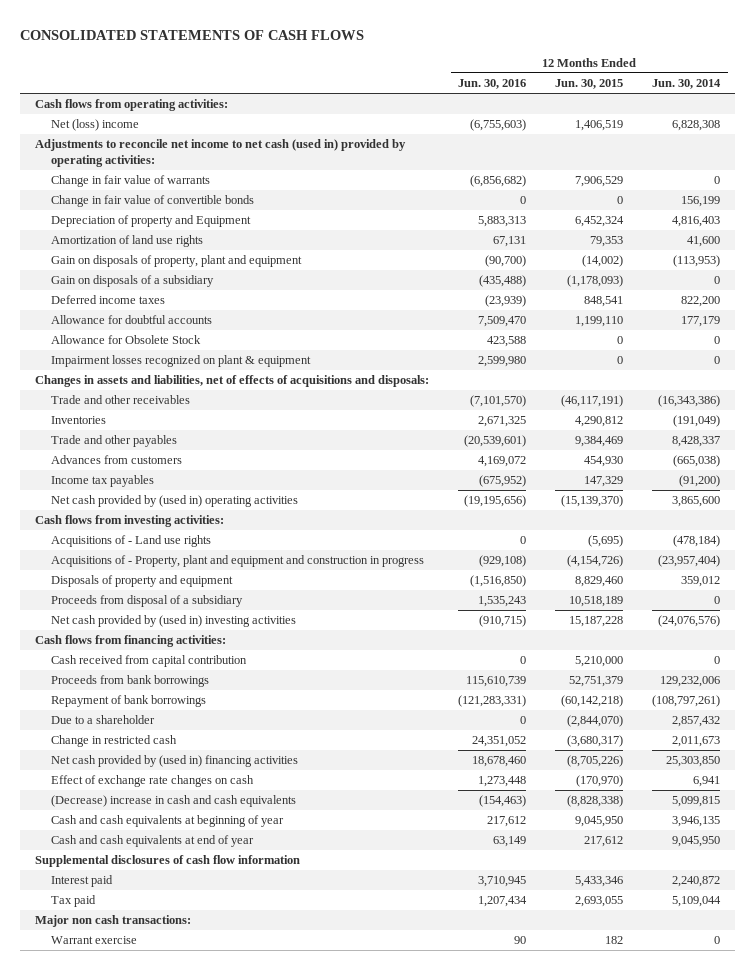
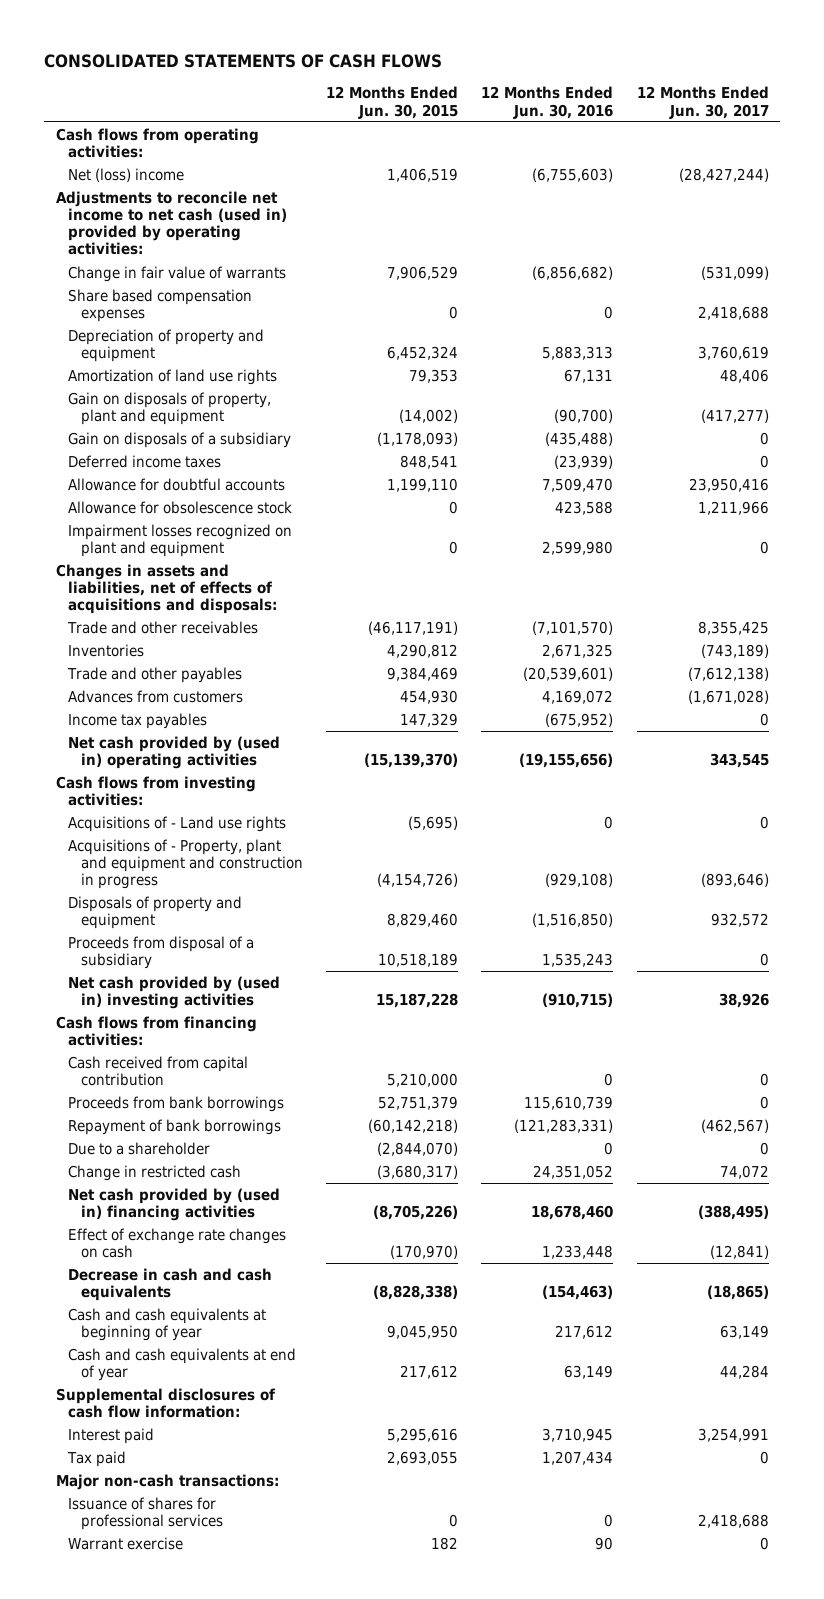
[652,79,722,90] Jun. 30, 2014 -> none
none -> [636,86,769,119] 12 Months Ended Jun. 30, 2017
[51,195,255,208] Change in fair value of convertible bonds -> none
none -> [68,289,253,323] Share based compensation expenses
[51,215,252,228] Depreciation of property and Equipment -> [68,329,265,363] Depreciation of property and equipment
[51,335,202,345] Allowance for Obsolete Stock -> [68,501,293,515] Allowance for obsolescence stock
[51,355,312,368] Impairment losses recognized on plant & equipment -> [68,524,293,558] Impairment losses recognized on plant and equipment
[463,495,526,508] (19,195,656) -> [519,753,614,769] (19,155,656)
[477,776,526,788] 1,273,448 -> [542,1245,614,1260] 1,233,448
[51,795,297,808] (Decrease) increase in cash and cash equivalents -> [68,1268,273,1302] Decrease in cash and cash equivalents
[34,855,300,868] Supplemental disclosures of cash flow information -> [55,1388,275,1419] Supplemental disclosures of cash flow information:
[575,876,624,888] 5,433,346 -> [387,1428,459,1443] 5,295,616
[34,915,191,928] Major non cash transactions: -> [55,1474,279,1491] Major non-cash transactions:
none -> [68,1497,223,1531] Issuance of shares for professional services

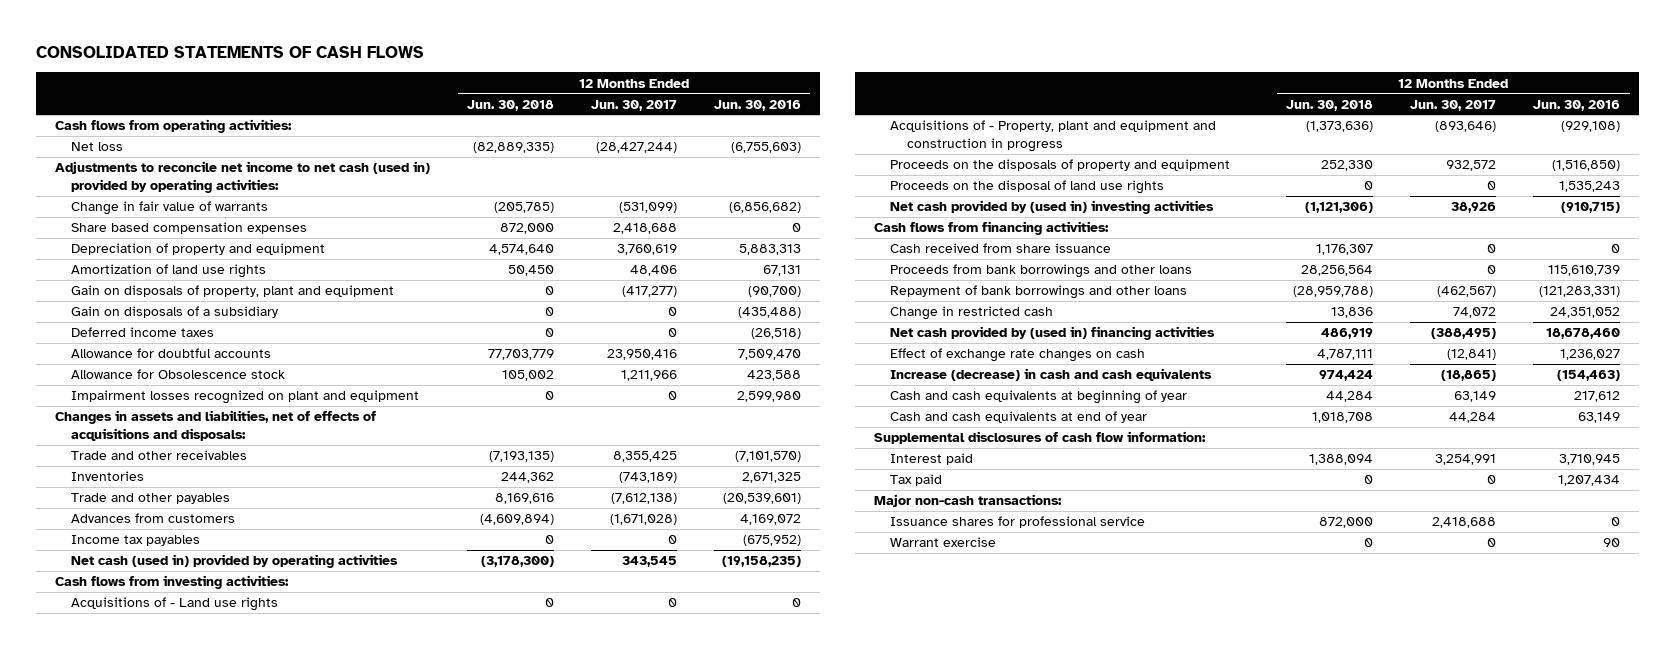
[326,86,459,119] 12 Months Ended Jun. 30, 2015 -> none
none -> [466,99,554,111] Jun. 30, 2018
[68,168,185,183] Net (loss) income -> [71,142,124,152] Net loss
[554,455,614,470] (23,939) -> [751,328,802,340] (26,518)
[68,501,293,515] Allowance for obsolescence stock -> [71,369,286,380] Allowance for Obsolescence stock
[68,736,281,770] Net cash provided by (used in) operating activities -> [71,554,399,569] Net cash (used in) provided by operating activities
[519,753,614,769] (19,155,656) -> [722,556,802,568] (19,158,235)
[68,896,243,930] Disposals of property and equipment -> [890,159,1231,172] Proceeds on the disposals of property and equipment
[68,936,255,970] Proceeds from disposal of a subsidiary -> [890,180,1165,195] Proceeds on the disposal of land use rights
[68,1142,211,1156] Due to a shareholder -> none
[68,1056,249,1087] Cash received from capital contribution -> [890,243,1112,254] Cash received from share issuance
[68,1096,285,1113] Proceeds from bank borrowings -> [890,264,1193,279] Proceeds from bank borrowings and other loans
[68,1119,282,1136] Repayment of bank borrowings -> [890,285,1188,300] Repayment of bank borrowings and other loans
[542,1245,614,1260] 1,233,448 -> [1560,349,1621,361] 1,236,027
[68,1268,273,1302] Decrease in cash and cash equivalents -> [890,368,1213,382] Increase (decrease) in cash and cash equivalents
[68,1497,223,1531] Issuance of shares for professional services -> [890,516,1146,529] Issuance shares for professional service

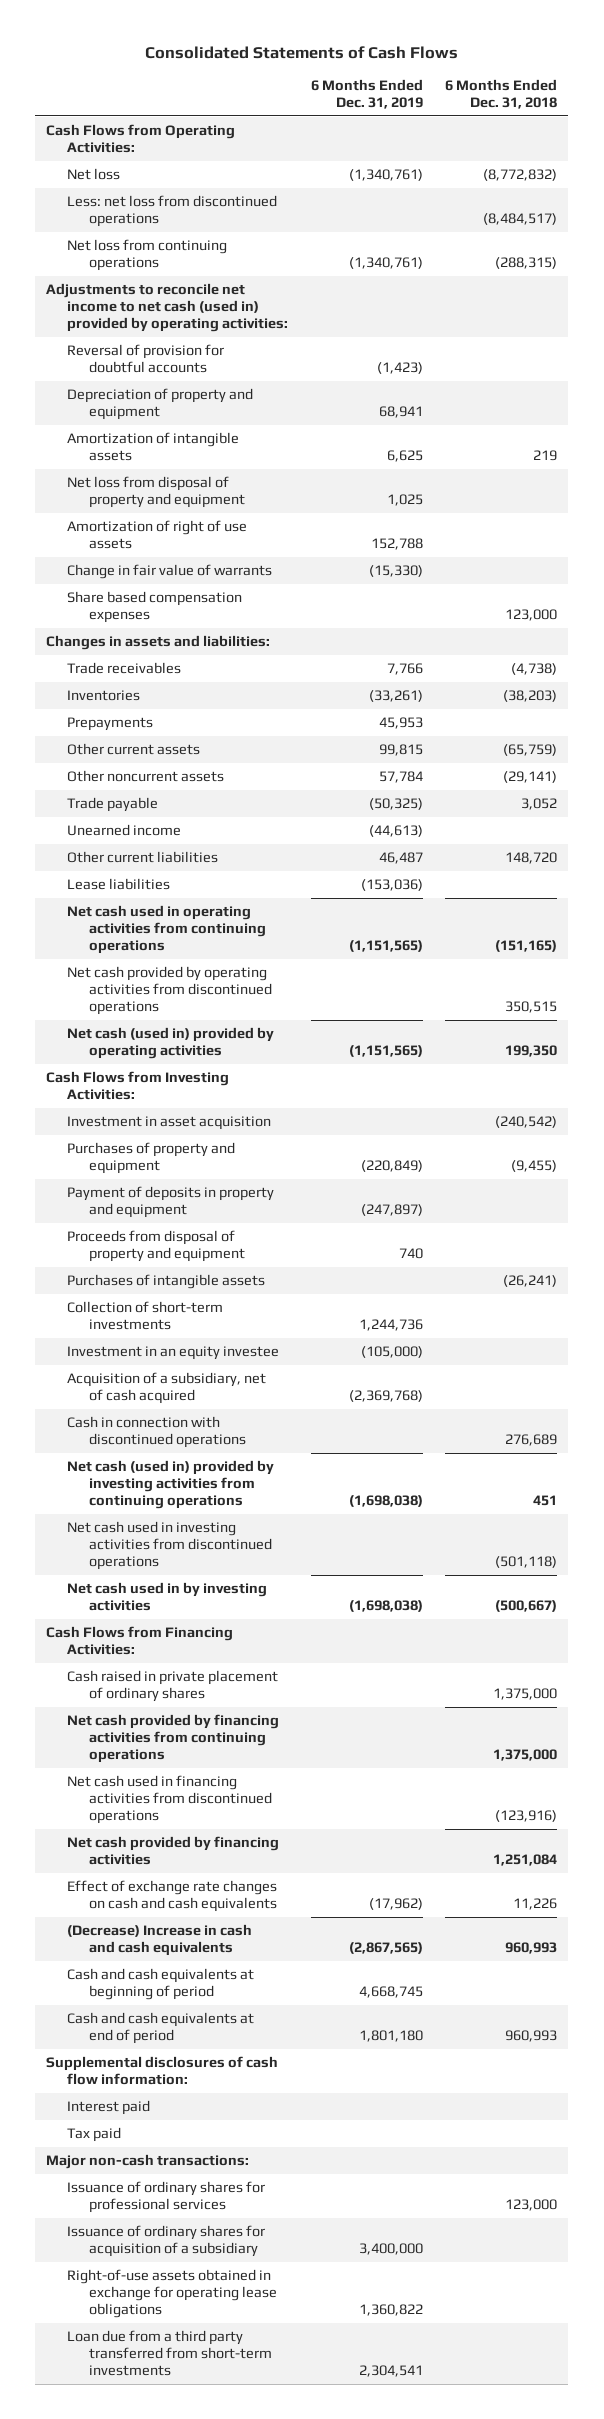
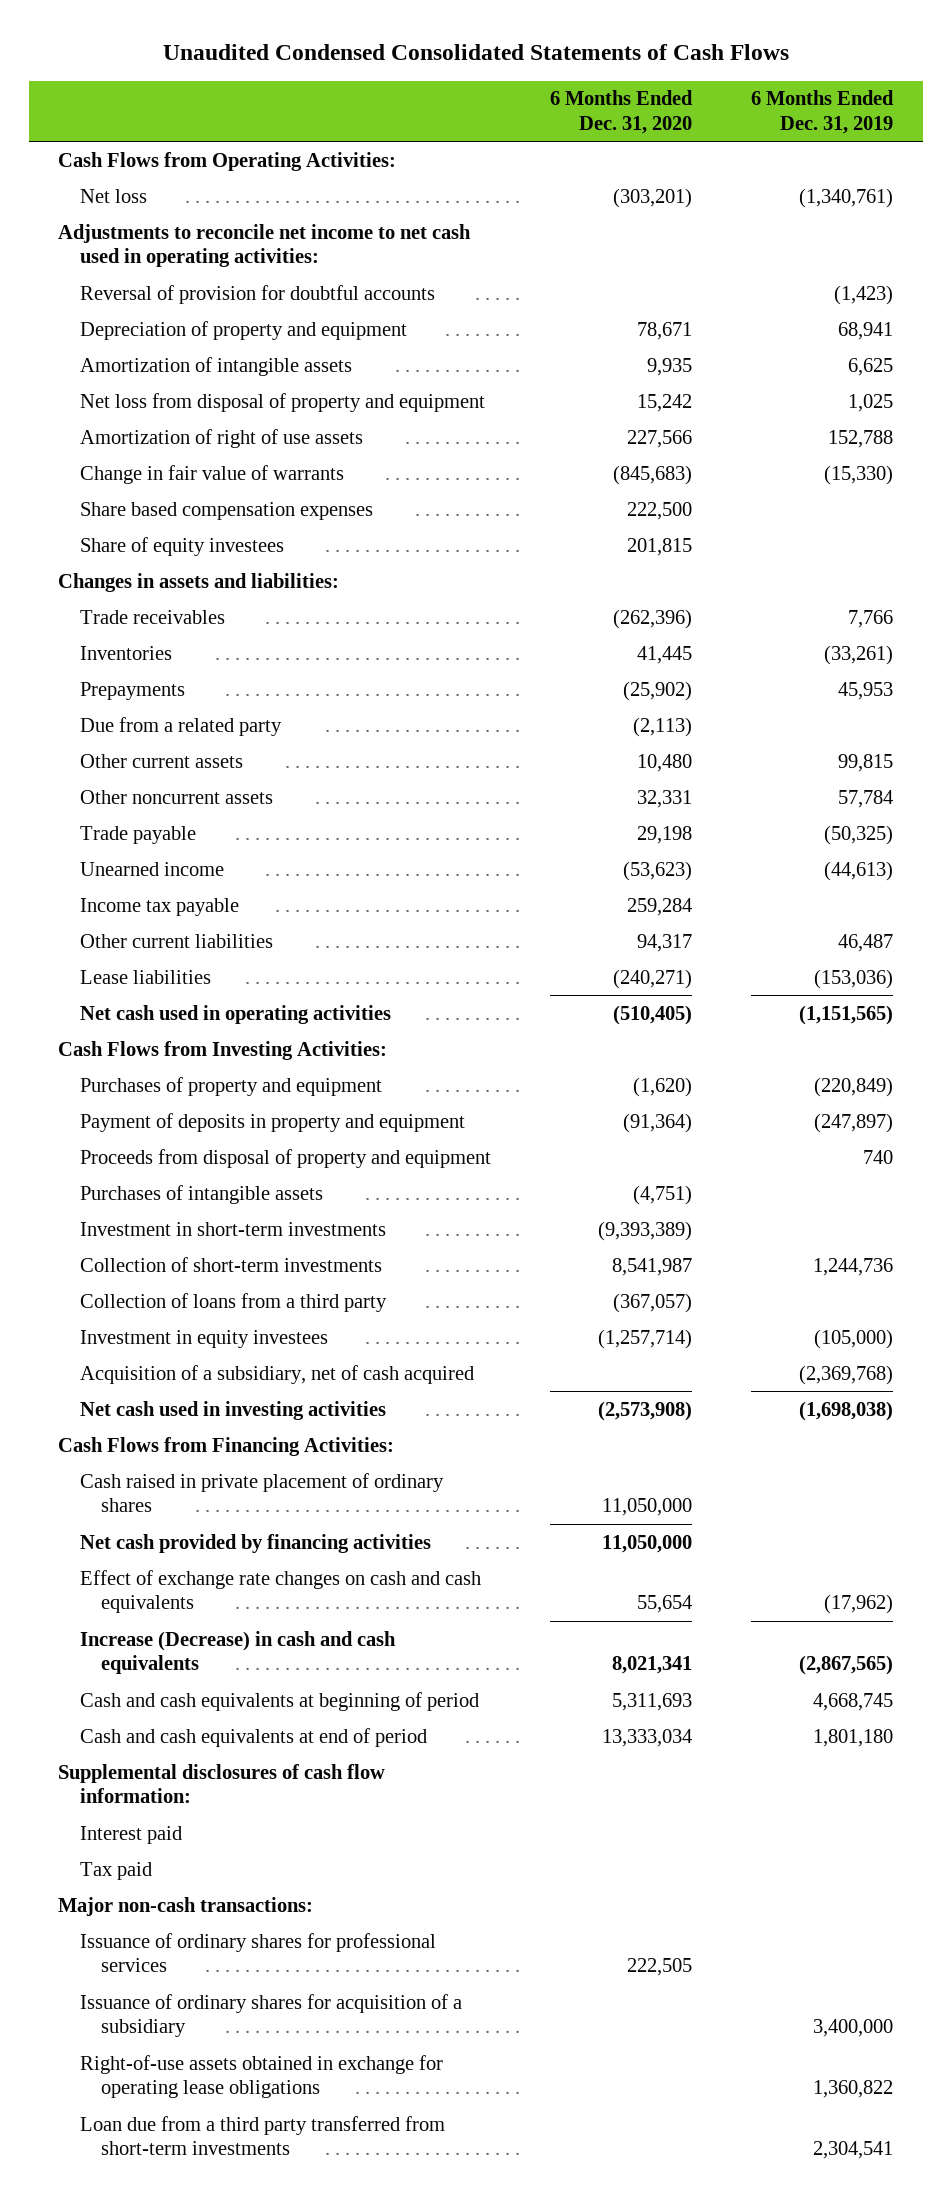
[144,45,458,59] Consolidated Statements of Cash Flows -> [162,44,789,61] Unaudited Condensed Consolidated Statements of Cash Flows
[445,79,558,109] 6 Months Ended Dec. 31, 2018 -> none
none -> [550,90,694,135] 6 Months Ended Dec. 31, 2020
[67,195,278,227] Less: net loss from discontinued operations -> none
[67,239,228,271] Net loss from continuing operations -> none
[46,283,289,332] Adjustments to reconcile net income to net cash (used in) provided by operating activities: -> [58,223,472,268] Adjustments to reconcile net income to net cash used in operating activities:
none -> [79,536,284,556] Share of equity investees
none -> [79,716,282,736] Due from a related party
none -> [79,897,239,916] Income tax payable
[67,905,266,954] Net cash used in operating activities from continuing operations -> none
[67,966,272,1015] Net cash provided by operating activities from discontinued operations -> none
[67,1027,275,1059] Net cash (used in) provided by operating activities -> [79,1004,391,1024] Net cash used in operating activities
[67,1116,272,1131] Investment in asset acquisition -> none
none -> [79,1221,386,1236] Investment in short-term investments
none -> [79,1292,387,1312] Collection of loans from a third party
[67,1346,280,1361] Investment in an equity investee -> [79,1329,328,1348] Investment in equity investees
[67,1416,246,1448] Cash in connection with discontinued operations -> none
[67,1460,275,1509] Net cash (used in) provided by investing activities from continuing operations -> none
[67,1521,272,1570] Net cash used in investing activities from discontinued operations -> none
[67,1582,268,1611] Net cash used in by investing activities -> [79,1400,386,1420] Net cash used in investing activities
[67,1714,280,1763] Net cash provided by financing activities from continuing operations -> none
[67,1775,272,1824] Net cash used in financing activities from discontinued operations -> none
[67,1924,253,1956] (Decrease) Increase in cash and cash equivalents -> [79,1630,396,1675] Increase (Decrease) in cash and cash equivalents

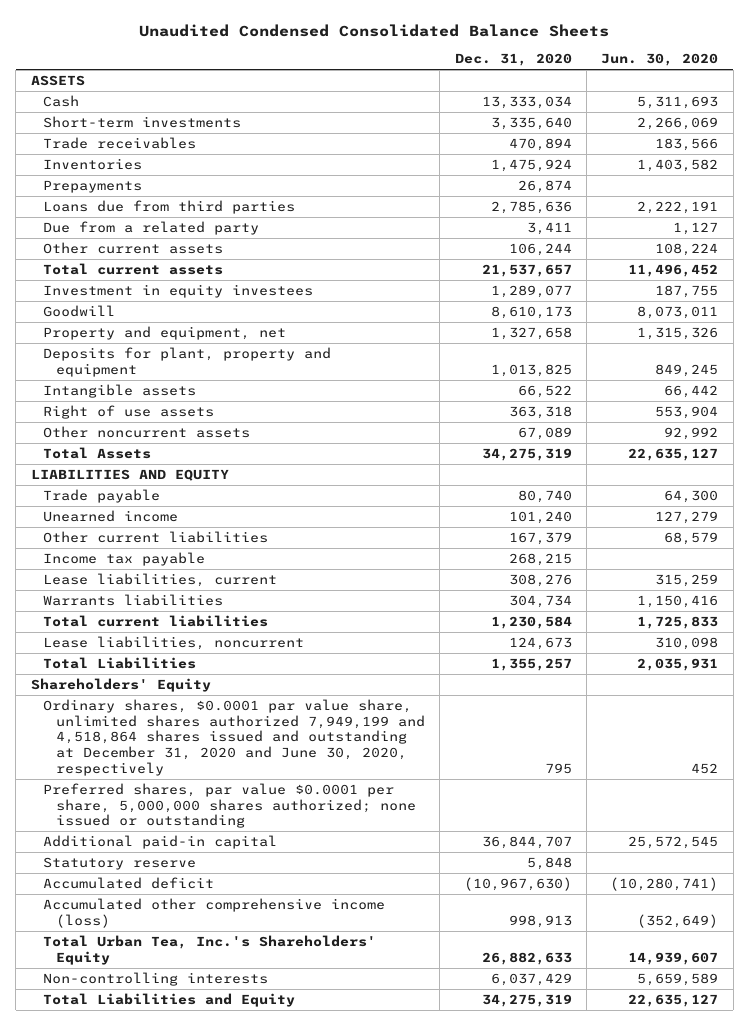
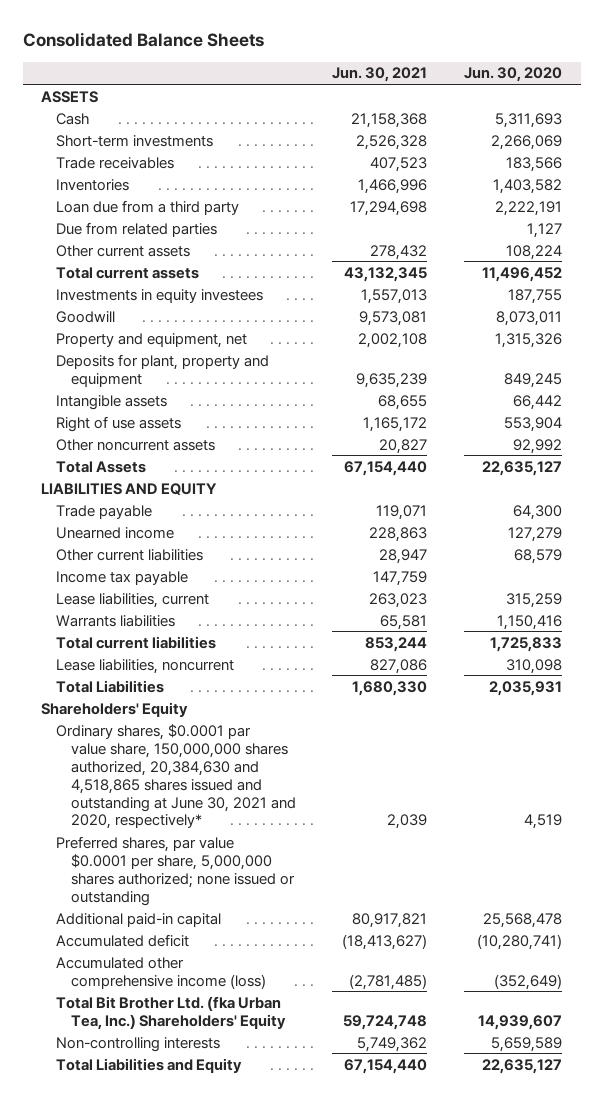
[139,23,610,37] Unaudited Condensed Consolidated Balance Sheets -> [22,32,264,48] Consolidated Balance Sheets
[454,53,572,67] Dec. 31, 2020 -> none
none -> [332,67,428,83] Jun. 30, 2021
[43,179,143,193] Prepayments -> none
[43,199,296,214] Loans due from third parties -> [55,199,239,215] Loan due from a third party
[43,220,260,235] Due from a related party -> [55,221,217,237] Due from related parties
[43,283,314,298] Investment in equity investees -> [55,288,263,303] Investments in equity investees
[43,698,425,777] Ordinary shares, $0.0001 par value share, unlimited shares authorized 7,949,199 and 4,518,864 shares issued and outstanding at December 31, 2020 and June 30, 2020, respectively -> [55,723,296,830] Ordinary shares, $0.0001 par value share, 150,000,000 shares authorized, 20,384,630 and 4,518,865 shares issued and outstanding at June 30, 2021 and 2020, respectively*
[691,763,719,775] 452 -> [524,814,563,830] 4,519
[43,856,197,870] Statutory reserve -> none
[628,835,719,849] 25,572,545 -> [483,912,563,928] 25,568,478
[43,934,377,965] Total Urban Tea, Inc.'s Shareholders' Equity -> [55,995,286,1030] Total Bit Brother Ltd. (fka Urban Tea, Inc.) Shareholders' Equity

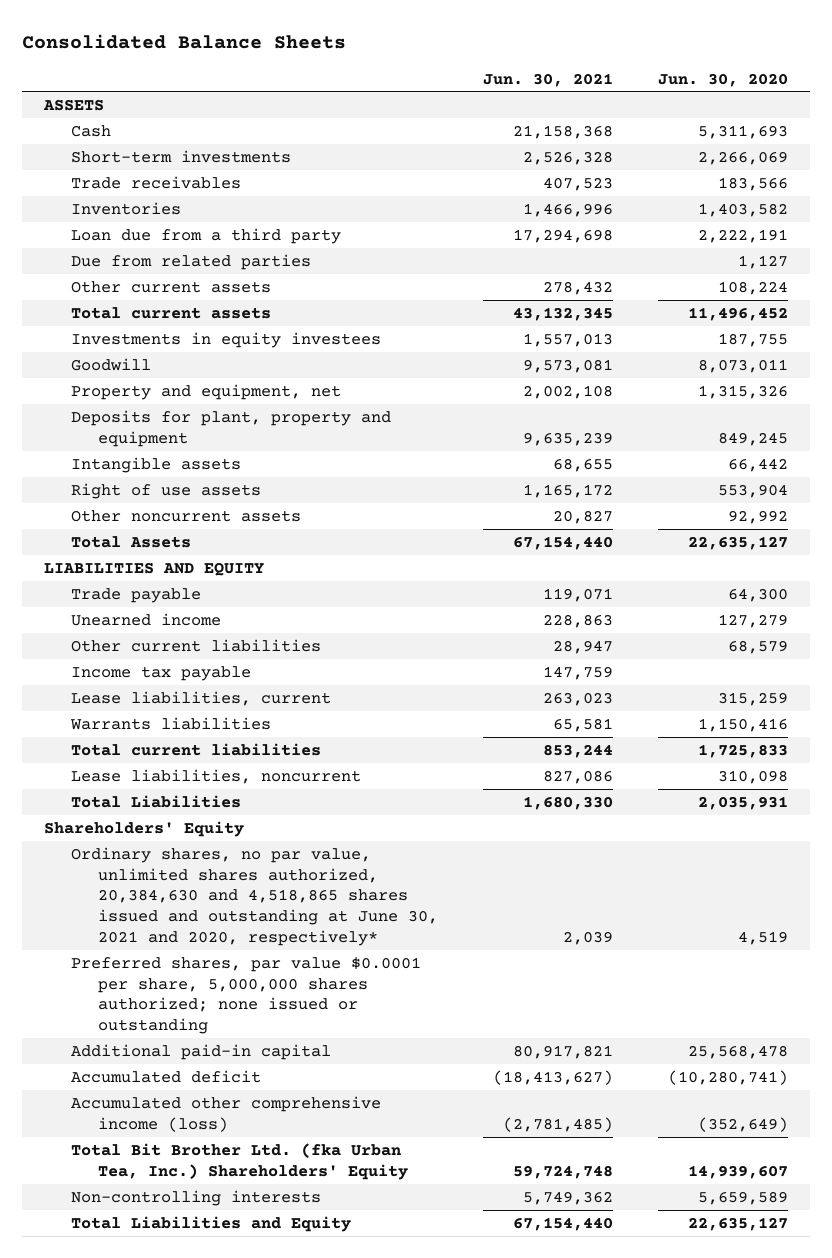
[55,723,296,830] Ordinary shares, $0.0001 par value share, 150,000,000 shares authorized, 20,384,630 and 4,518,865 shares issued and outstanding at June 30, 2021 and 2020, respectively* -> [70,846,438,946] Ordinary shares, no par value, unlimited shares authorized, 20,384,630 and 4,518,865 shares issued and outstanding at June 30, 2021 and 2020, respectively*

